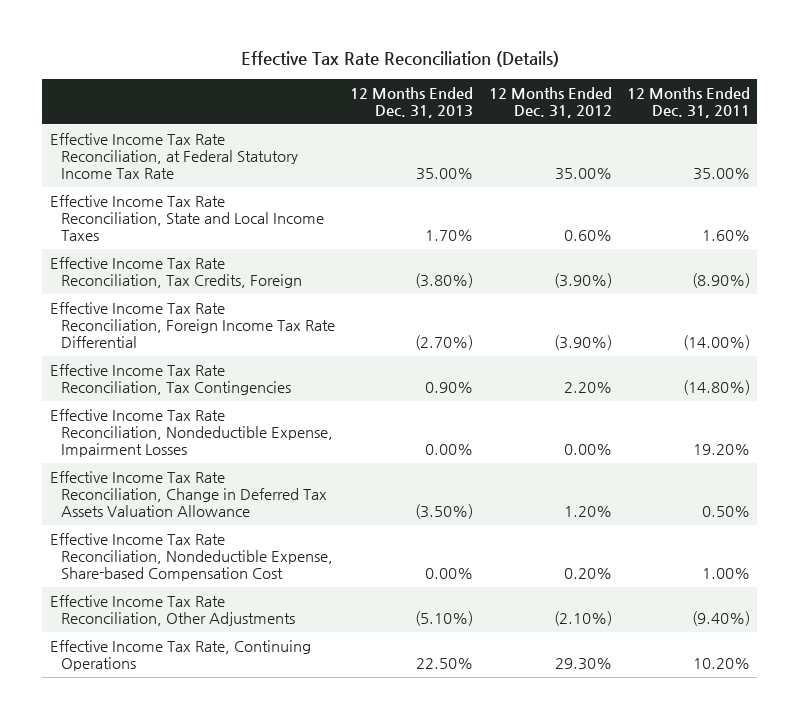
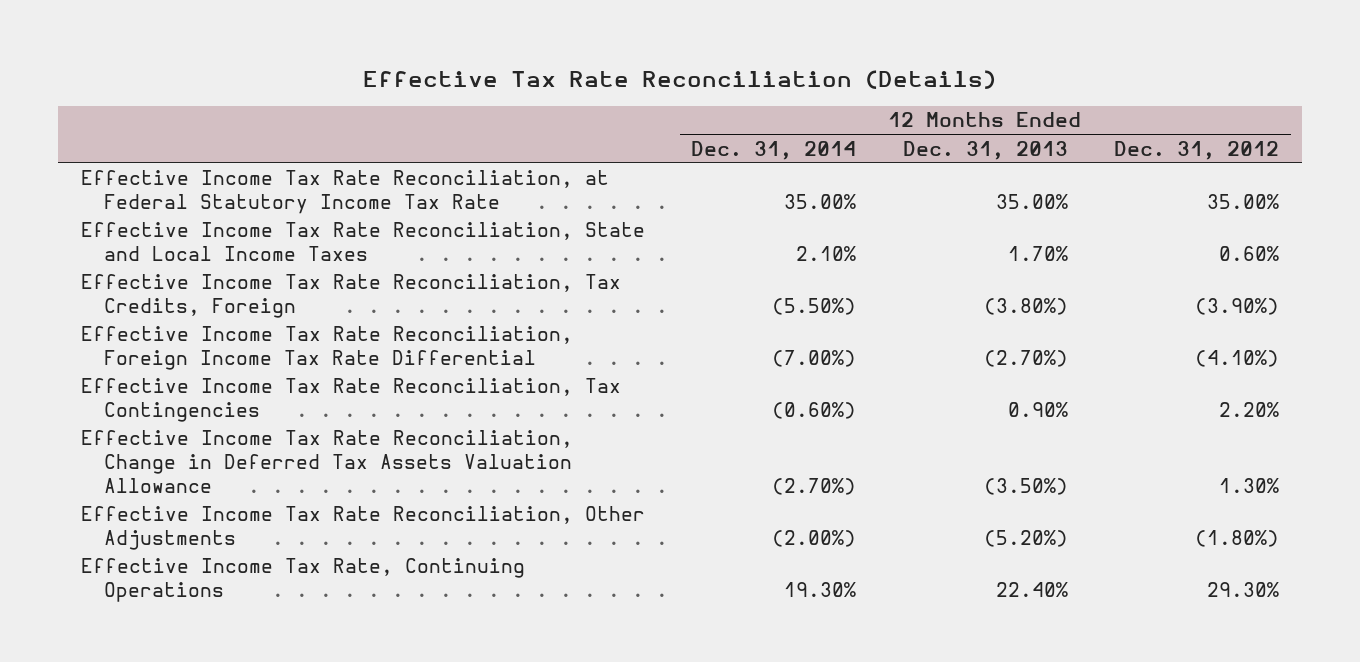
[626,86,750,118] 12 Months Ended Dec. 31, 2011 -> none
none -> [691,140,857,160] Dec. 31, 2014
[553,335,612,351] (3.90%) -> [1195,349,1280,367] (4.10%)
[49,408,334,458] Effective Income Tax Rate Reconciliation, Nondeductible Expense, Impairment Losses -> none
[49,532,334,582] Effective Income Tax Rate Reconciliation, Nondeductible Expense, Share-based Compensation Cost -> none
[563,506,612,518] 1.20% -> [1219,477,1280,493] 1.30%
[415,611,474,627] (5.10%) -> [983,529,1068,547] (5.20%)
[553,611,612,627] (2.10%) -> [1195,529,1280,547] (1.80%)
[416,658,474,670] 22.50% -> [995,581,1068,597] 22.40%

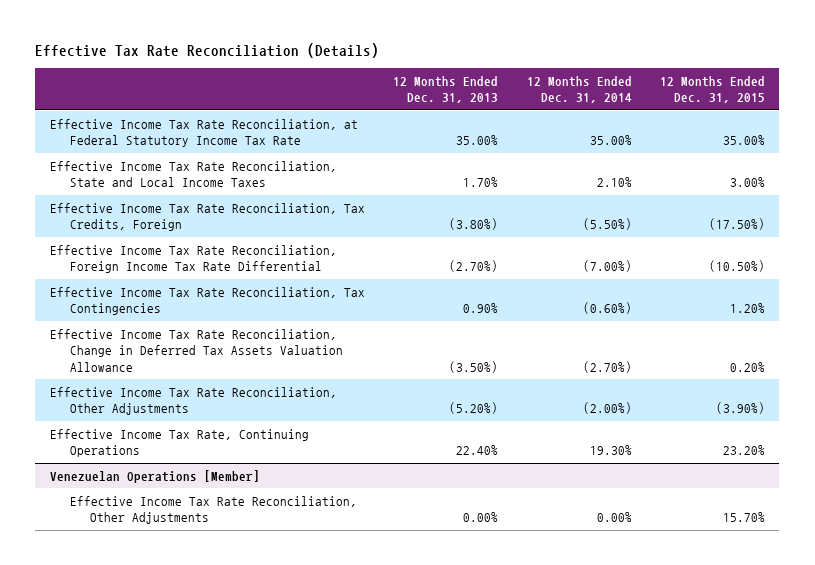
[1114,140,1280,160] Dec. 31, 2012 -> none
none -> [660,75,766,104] 12 Months Ended Dec. 31, 2015
none -> [49,469,260,483] Venezuelan Operations [Member]
none -> [69,495,357,525] Effective Income Tax Rate Reconciliation, Other Adjustments

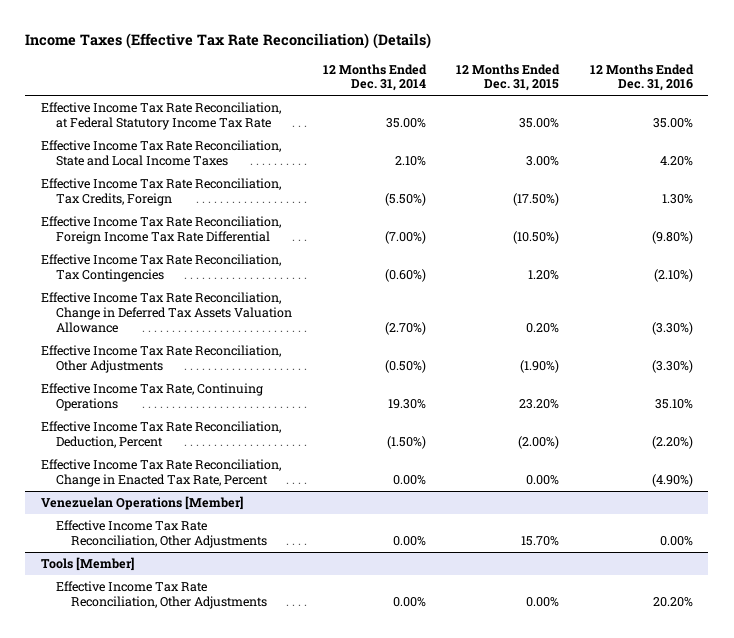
[35,43,380,59] Effective Tax Rate Reconciliation (Details) -> [25,32,432,49] Income Taxes (Effective Tax Rate Reconciliation) (Details)
[393,75,499,104] 12 Months Ended Dec. 31, 2013 -> none
none -> [589,63,694,92] 12 Months Ended Dec. 31, 2016
[582,402,632,415] (2.00%) -> [384,359,426,373] (0.50%)
[716,402,766,415] (3.90%) -> [520,359,560,373] (1.90%)
none -> [40,421,281,448] Effective Income Tax Rate Reconciliation, Deduction, Percent
none -> [40,459,281,487] Effective Income Tax Rate Reconciliation, Change in Enacted Tax Rate, Percent
none -> [40,557,134,572] Tools [Member]
none -> [56,581,268,609] Effective Income Tax Rate Reconciliation, Other Adjustments

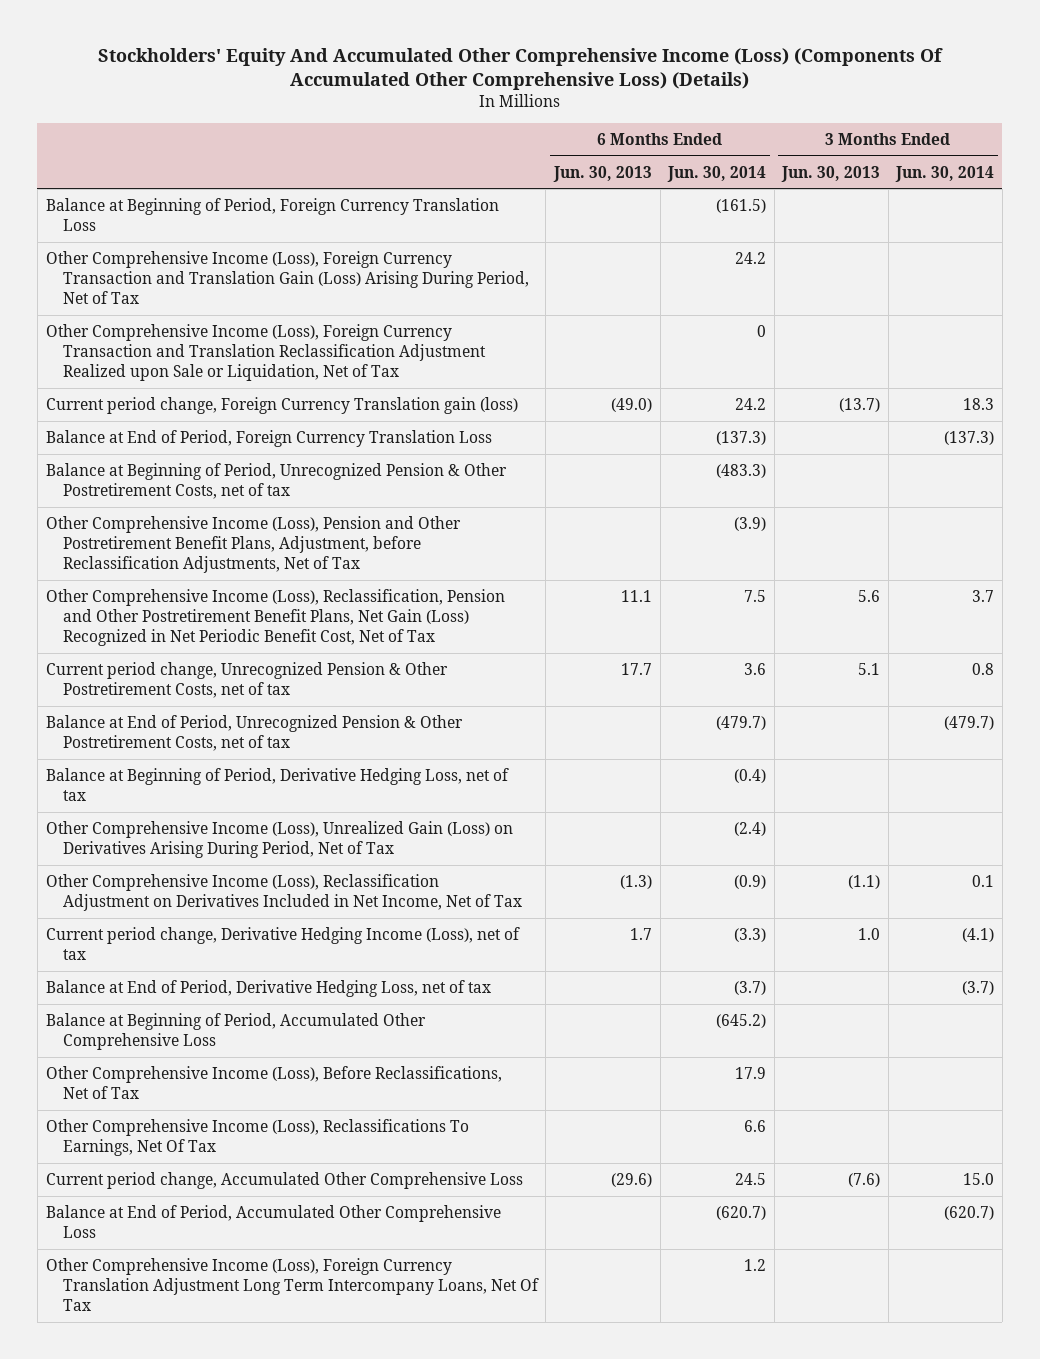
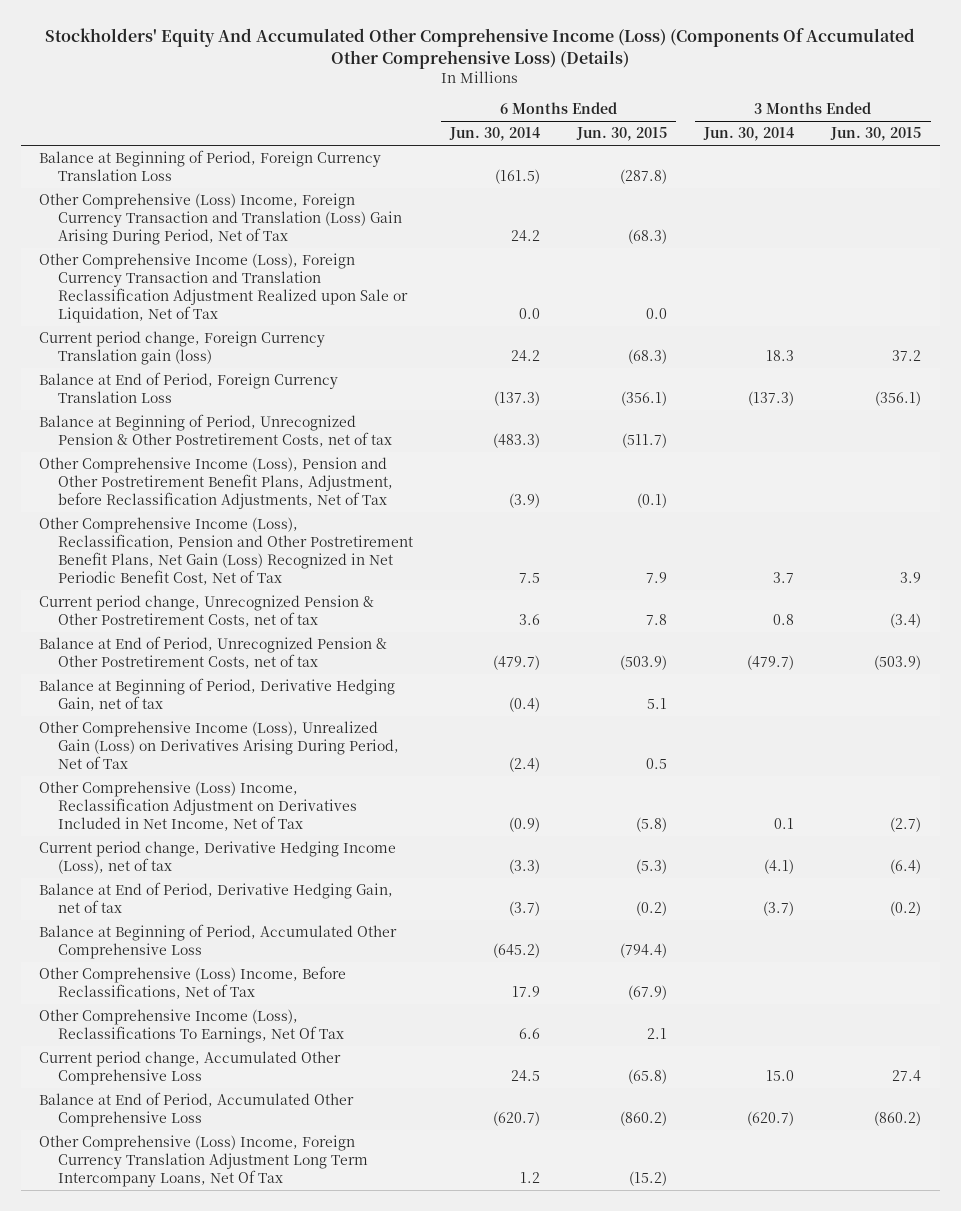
[553,165,653,182] Jun. 30, 2013 -> none
[781,165,881,182] Jun. 30, 2013 -> none
none -> [576,127,668,142] Jun. 30, 2015
none -> [830,127,922,142] Jun. 30, 2015
[45,251,529,305] Other Comprehensive Income (Loss), Foreign Currency Transaction and Translation Gain (Loss) Arising During Period, Net of Tax -> [39,193,402,246] Other Comprehensive (Loss) Income, Foreign Currency Transaction and Translation (Loss) Gain Arising During Period, Net of Tax
[757,325,767,338] 0 -> [518,308,540,320] 0.0
[45,768,509,802] Balance at Beginning of Period, Derivative Hedging Loss, net of tax -> [39,678,396,712] Balance at Beginning of Period, Derivative Hedging Gain, net of tax
[45,874,522,912] Other Comprehensive Income (Loss), Reclassification Adjustment on Derivatives Included in Net Income, Net of Tax -> [39,781,357,832] Other Comprehensive (Loss) Income, Reclassification Adjustment on Derivatives Included in Net Income, Net of Tax
[45,980,491,998] Balance at End of Period, Derivative Hedging Loss, net of tax -> [39,882,394,914] Balance at End of Period, Derivative Hedging Gain, net of tax
[45,1066,502,1100] Other Comprehensive Income (Loss), Before Reclassifications, Net of Tax -> [39,966,347,1000] Other Comprehensive (Loss) Income, Before Reclassifications, Net of Tax
[45,1258,539,1312] Other Comprehensive Income (Loss), Foreign Currency Translation Adjustment Long Term Intercompany Loans, Net Of Tax -> [39,1135,368,1188] Other Comprehensive (Loss) Income, Foreign Currency Translation Adjustment Long Term Intercompany Loans, Net Of Tax

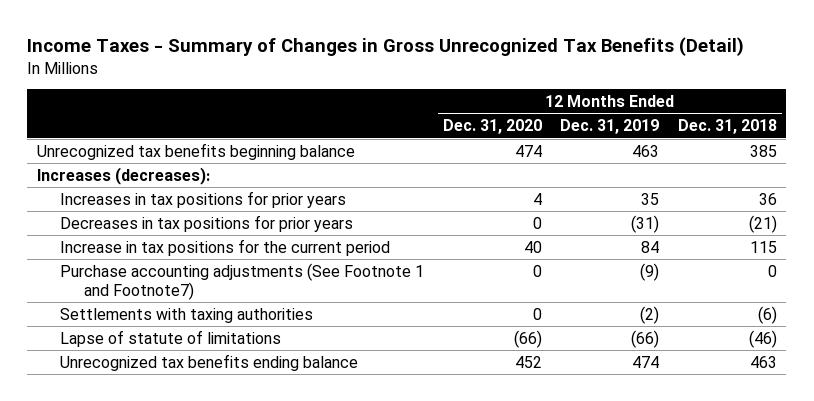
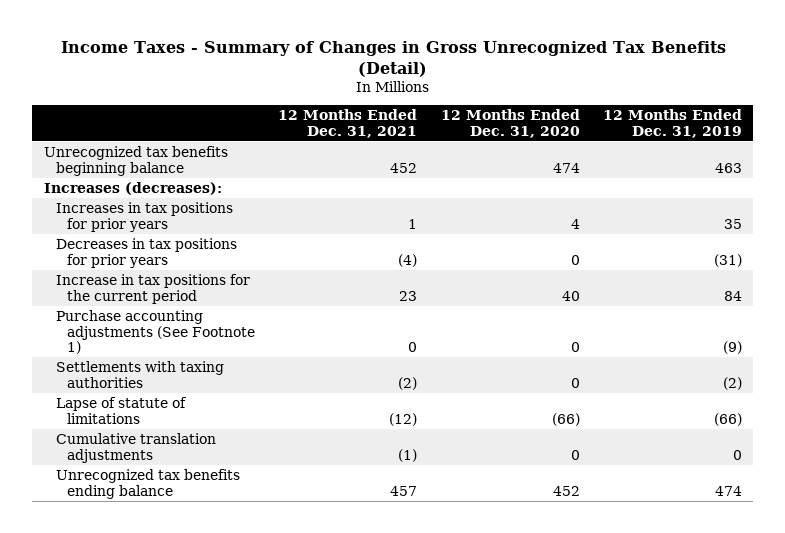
[678,119,778,135] Dec. 31, 2018 -> none
none -> [278,109,418,138] 12 Months Ended Dec. 31, 2021
[60,262,425,300] Purchase accounting adjustments (See Footnote 1 and Footnote7) -> [55,309,256,355] Purchase accounting adjustments (See Footnote 1)
none -> [55,432,216,463] Cumulative translation adjustments

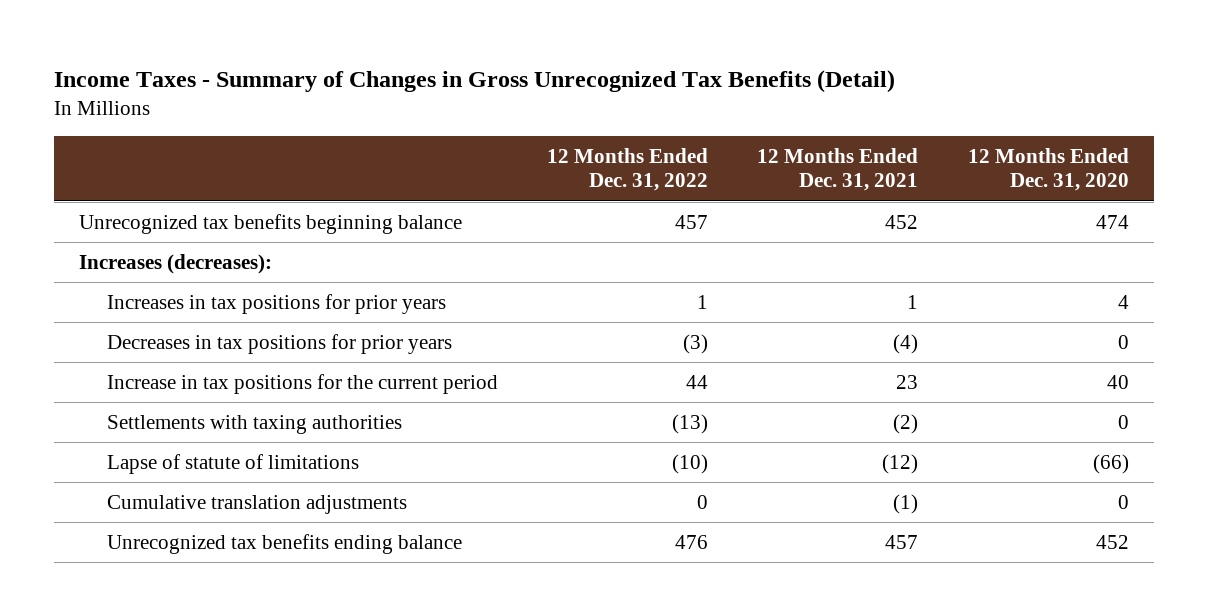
[602,109,742,138] 12 Months Ended Dec. 31, 2019 -> none
none -> [546,147,708,192] 12 Months Ended Dec. 31, 2022
[55,309,256,355] Purchase accounting adjustments (See Footnote 1) -> none

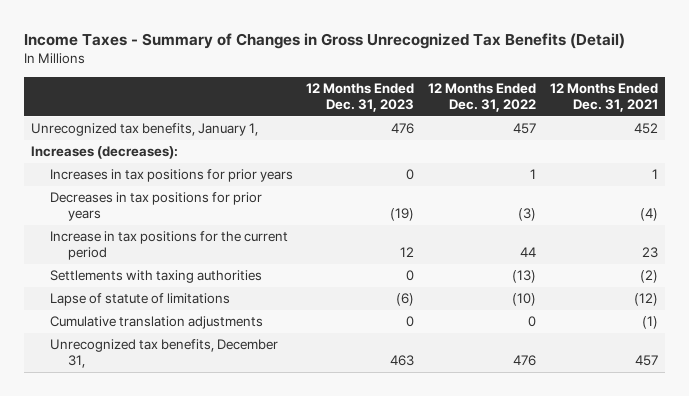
[967,147,1129,192] 12 Months Ended Dec. 31, 2020 -> none
none -> [306,83,415,113] 12 Months Ended Dec. 31, 2023
[79,213,463,234] Unrecognized tax benefits beginning balance -> [31,123,259,137] Unrecognized tax benefits, January 1,
[106,533,462,554] Unrecognized tax benefits ending balance -> [49,339,278,369] Unrecognized tax benefits, December 31,

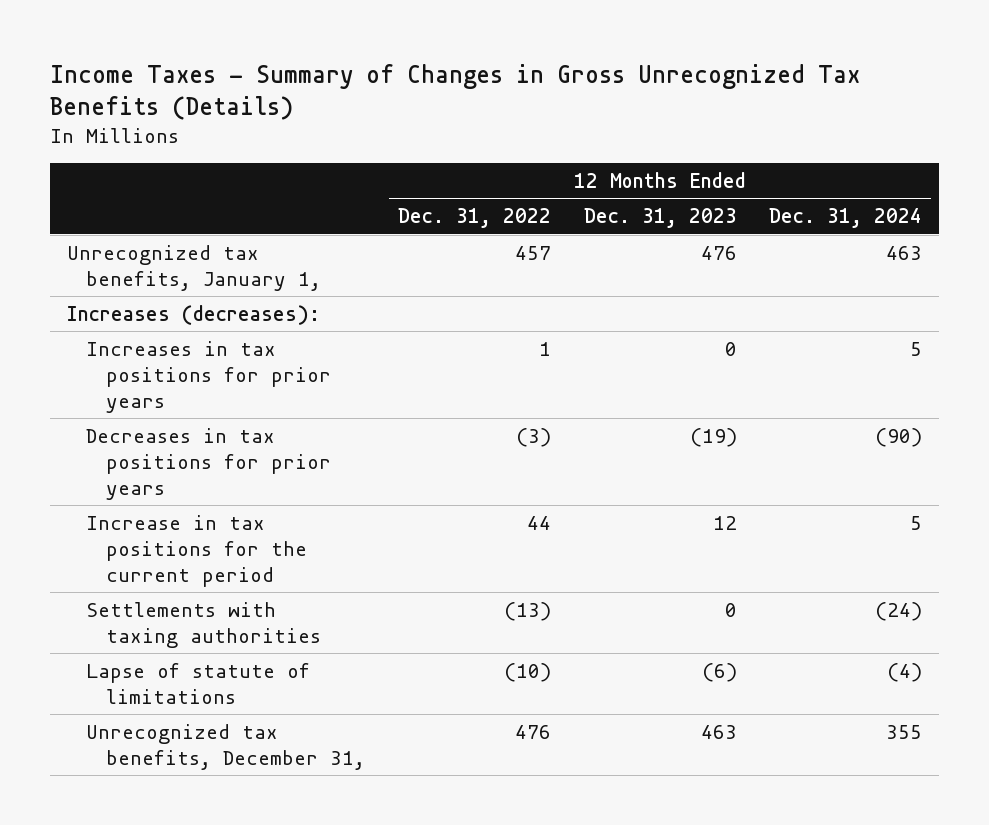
[24,33,626,50] Income Taxes - Summary of Changes in Gross Unrecognized Tax Benefits (Detail) -> [50,63,861,120] Income Taxes - Summary of Changes in Gross Unrecognized Tax Benefits (Details)
[549,83,658,113] 12 Months Ended Dec. 31, 2021 -> none
none -> [769,208,923,229] Dec. 31, 2024
[49,316,263,330] Cumulative translation adjustments -> none

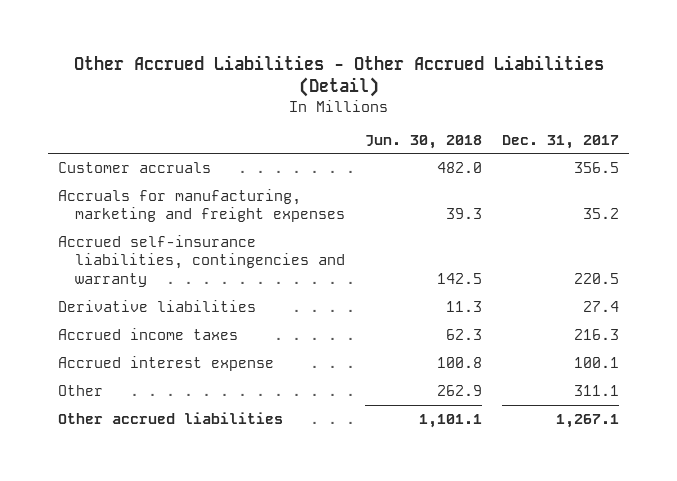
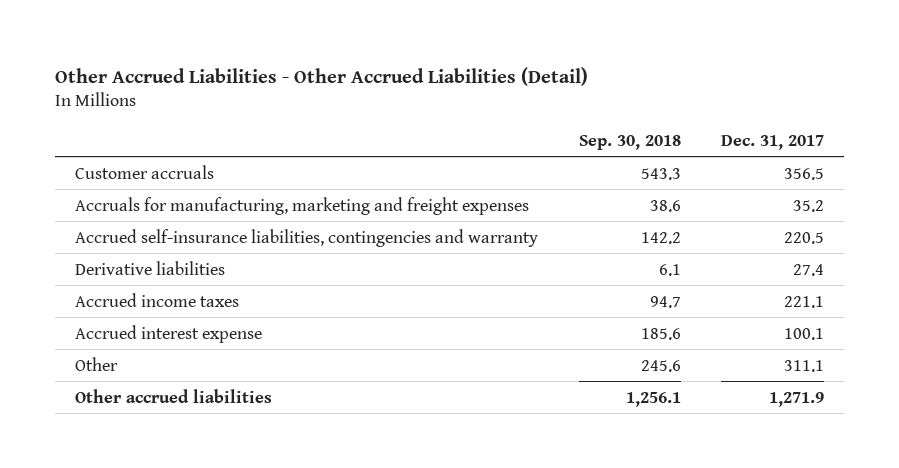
[365,134,483,149] Jun. 30, 2018 -> none
none -> [578,134,681,150] Sep. 30, 2018
[574,328,620,340] 216.3 -> [783,295,824,308] 221.1
[556,413,620,428] 1,267.1 -> [768,391,824,407] 1,271.9

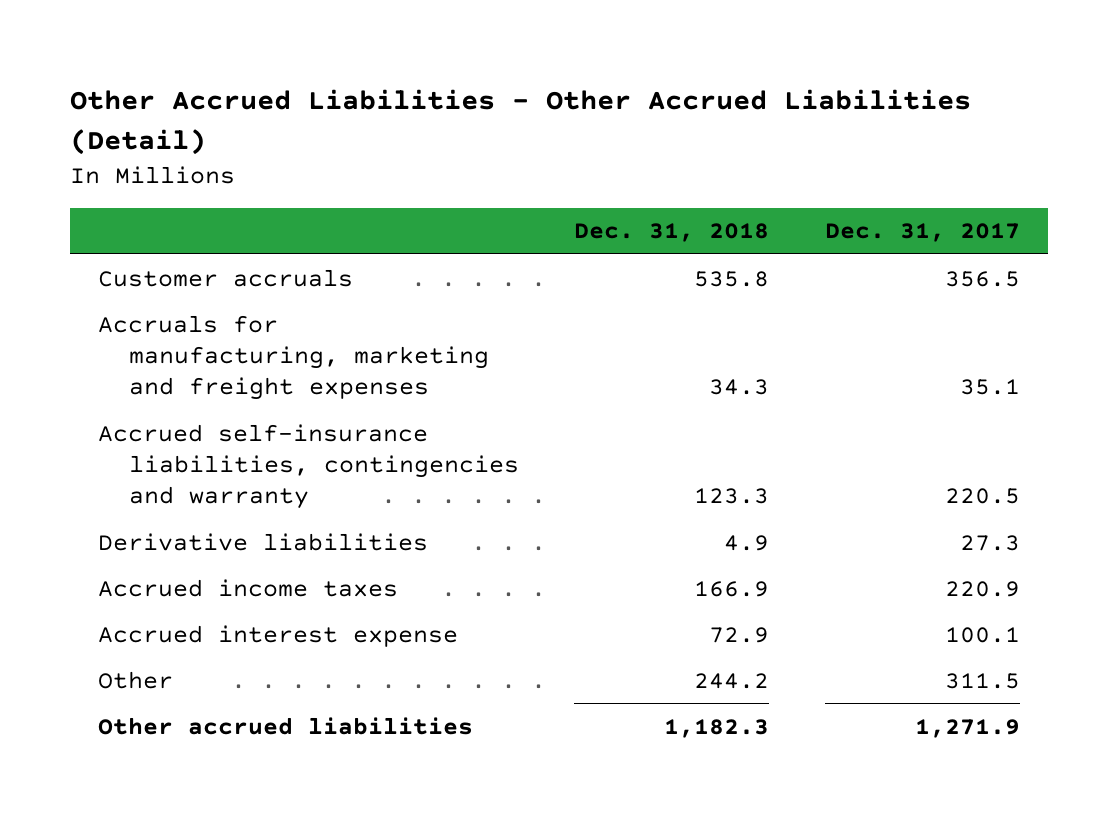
[578,134,681,150] Sep. 30, 2018 -> none
none -> [574,223,770,243] Dec. 31, 2018
[792,199,824,212] 35.2 -> [959,378,1020,395] 35.1
[792,263,824,276] 27.4 -> [959,534,1020,551] 27.3
[783,295,824,308] 221.1 -> [944,580,1020,597] 220.9
[783,359,824,372] 311.1 -> [944,672,1020,689] 311.5

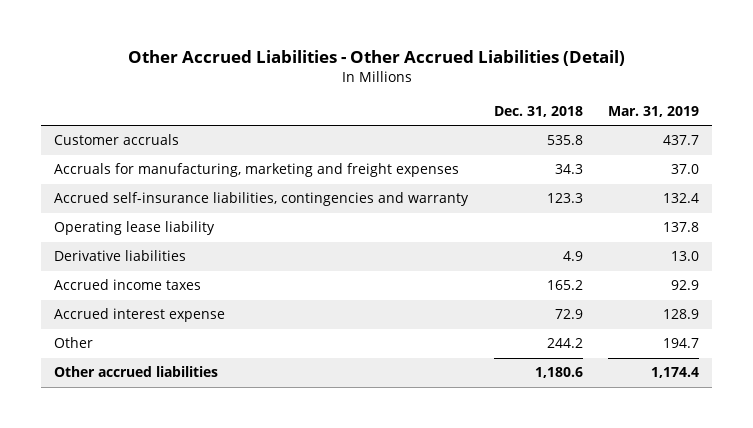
[824,223,1020,243] Dec. 31, 2017 -> none
none -> [608,106,700,118] Mar. 31, 2019
none -> [54,221,216,236] Operating lease liability
[694,580,770,597] 166.9 -> [546,280,583,291] 165.2
[664,718,770,738] 1,182.3 -> [534,367,583,379] 1,180.6

